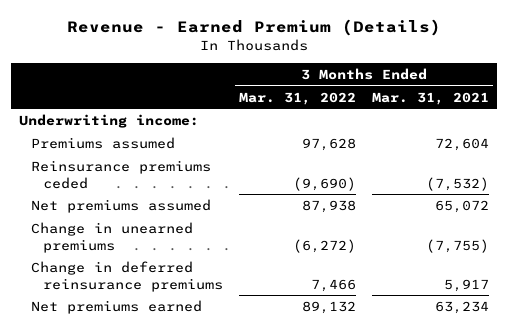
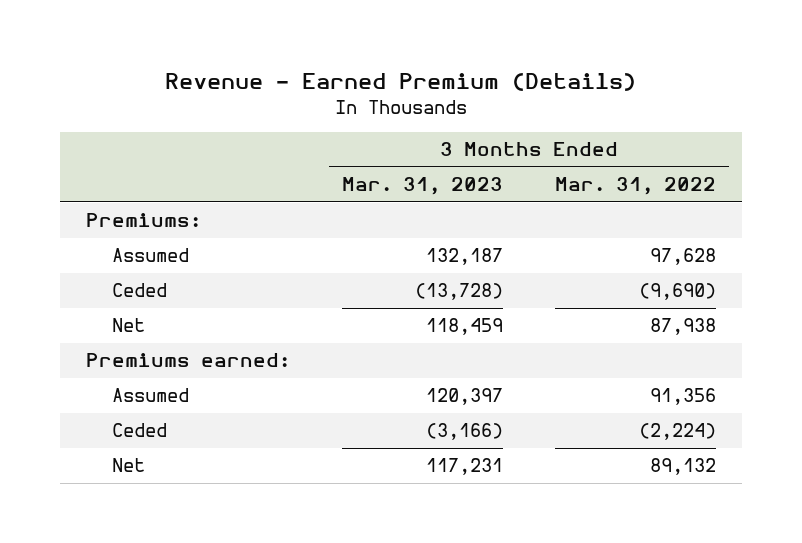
[371,91,489,105] Mar. 31, 2021 -> none
none -> [341,177,503,196] Mar. 31, 2023
[31,221,194,253] Change in unearned premiums -> none
[31,260,224,292] Change in deferred reinsurance premiums -> none
[19,113,200,128] Underwriting income: -> [85,213,201,228] Premiums:
[31,136,176,149] Premiums assumed -> [112,248,190,263] Assumed
[31,159,212,189] Reinsurance premiums ceded -> [112,283,168,298] Ceded
[31,198,212,213] Net premiums assumed -> [112,318,146,333] Net
none -> [85,353,290,368] Premiums earned:
none -> [112,388,190,403] Assumed
none -> [112,423,168,438] Ceded
[31,299,203,314] Net premiums earned -> [112,458,146,473] Net

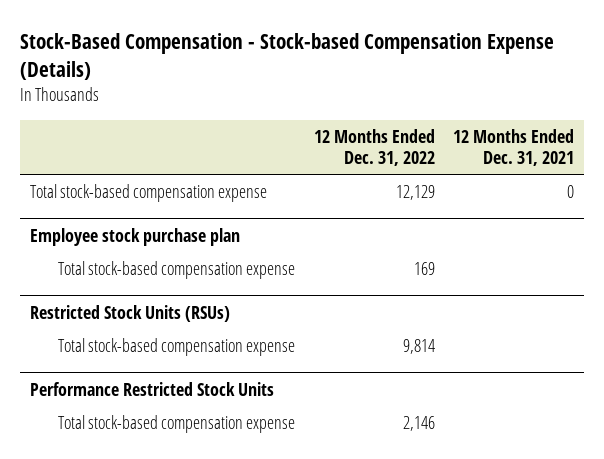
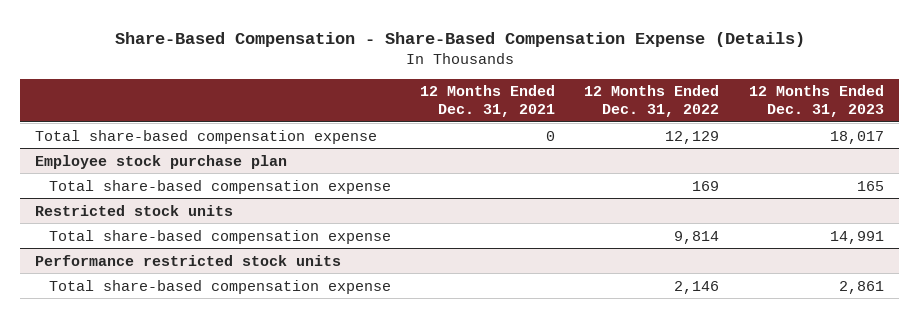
[20,32,555,80] Stock-Based Compensation - Stock-based Compensation Expense (Details) -> [114,31,805,47] Share-Based Compensation - Share-Based Compensation Expense (Details)
none -> [748,85,884,117] 12 Months Ended Dec. 31, 2023
[29,183,267,202] Total stock-based compensation expense -> [35,129,378,144] Total share-based compensation expense
[57,260,295,279] Total stock-based compensation expense -> [48,179,391,194] Total share-based compensation expense
[29,304,230,322] Restricted Stock Units (RSUs) -> [35,204,234,216] Restricted stock units
[57,337,295,356] Total stock-based compensation expense -> [48,229,391,244] Total share-based compensation expense
[29,381,274,396] Performance Restricted Stock Units -> [35,254,342,266] Performance restricted stock units
[57,414,295,433] Total stock-based compensation expense -> [48,279,391,294] Total share-based compensation expense

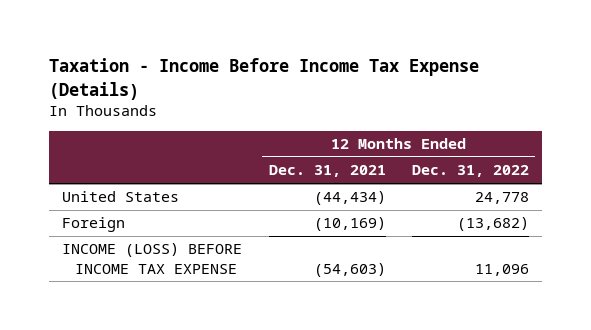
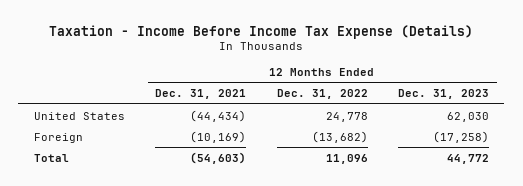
none -> [398,89,490,100] Dec. 31, 2023
[62,243,243,274] INCOME (LOSS) BEFORE INCOME TAX EXPENSE -> [33,153,69,162] Total

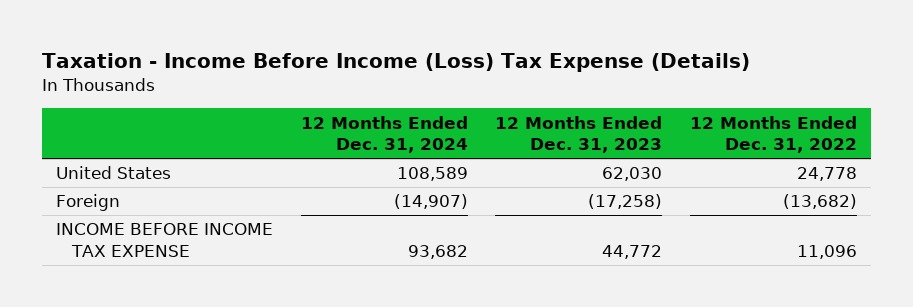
[49,24,474,39] Taxation - Income Before Income Tax Expense (Details) -> [41,53,750,73] Taxation - Income Before Income (Loss) Tax Expense (Details)
[155,89,247,100] Dec. 31, 2021 -> none
none -> [300,115,468,154] 12 Months Ended Dec. 31, 2024
[33,153,69,162] Total -> [55,223,273,258] INCOME BEFORE INCOME TAX EXPENSE

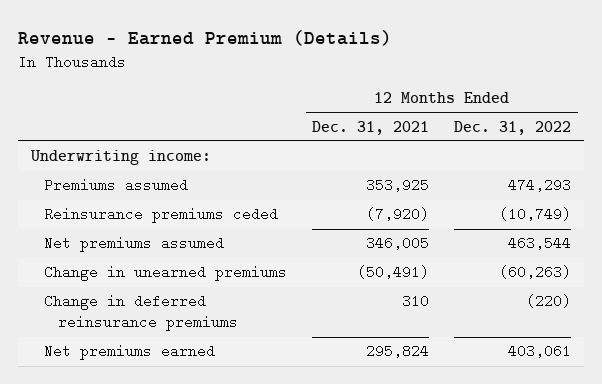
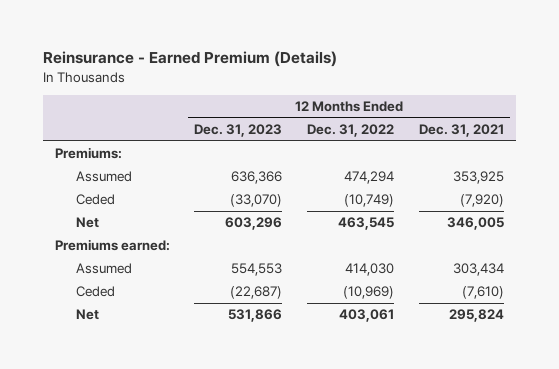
[18,30,393,47] Revenue - Earned Premium (Details) -> [42,51,337,68] Reinsurance - Earned Premium (Details)
none -> [194,124,283,138] Dec. 31, 2023
[44,265,288,282] Change in unearned premiums -> none
[44,294,239,332] Change in deferred reinsurance premiums -> none
[29,150,211,166] Underwriting income: -> [54,147,122,160] Premiums:
[44,178,189,193] Premiums assumed -> [76,171,133,183] Assumed
[508,178,572,193] 474,293 -> [344,171,395,185] 474,294
[44,207,279,224] Reinsurance premiums ceded -> [76,194,116,206] Ceded
[44,236,225,253] Net premiums assumed -> [76,217,100,229] Net
[508,236,572,251] 463,544 -> [338,217,395,231] 463,545
none -> [54,239,170,252] Premiums earned:
none -> [76,263,133,275] Assumed
none -> [76,286,116,298] Ceded
[44,344,216,361] Net premiums earned -> [76,309,100,321] Net

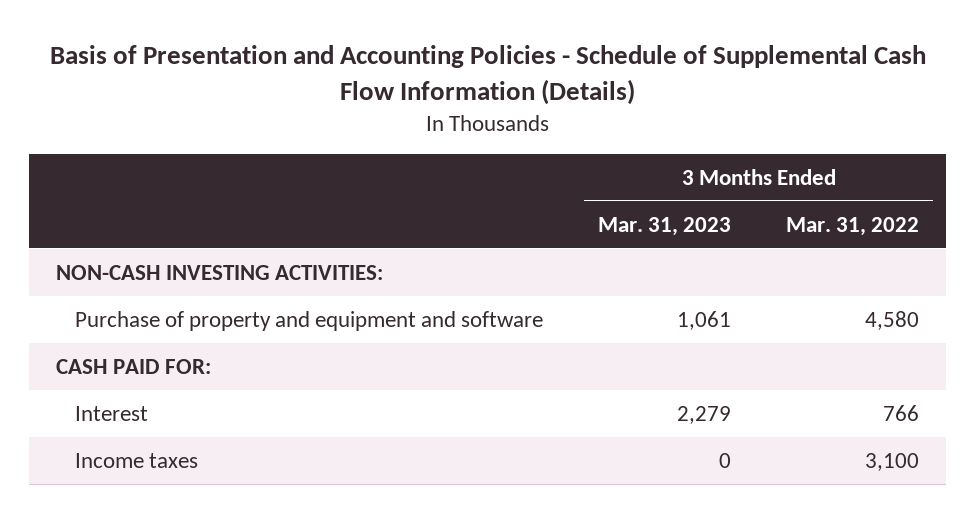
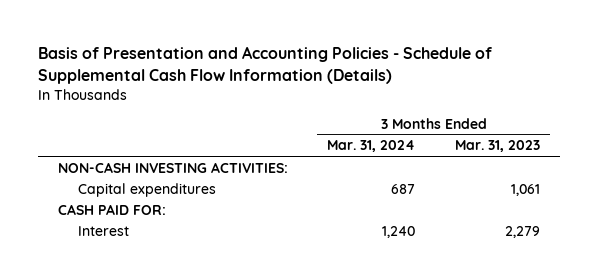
[785,216,919,236] Mar. 31, 2022 -> none
none -> [327,140,416,153] Mar. 31, 2024
[75,310,544,331] Purchase of property and equipment and software -> [77,182,216,197] Capital expenditures
[75,452,199,468] Income taxes -> none

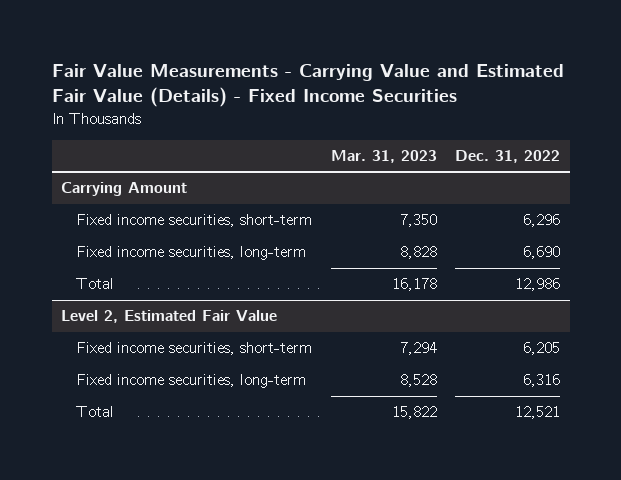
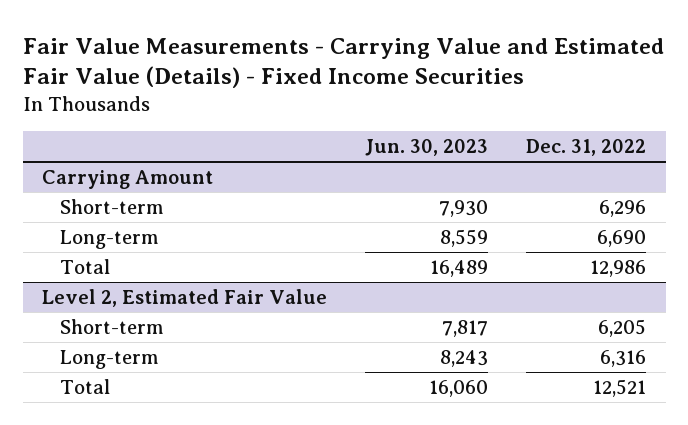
[330,150,437,164] Mar. 31, 2023 -> none
none -> [365,138,489,156] Jun. 30, 2023
[76,214,313,228] Fixed income securities, short-term -> [60,198,165,214] Short-term
[76,246,307,261] Fixed income securities, long-term -> [60,229,160,249] Long-term
[76,342,313,356] Fixed income securities, short-term -> [60,318,165,334] Short-term
[76,374,307,389] Fixed income securities, long-term -> [60,349,160,369] Long-term

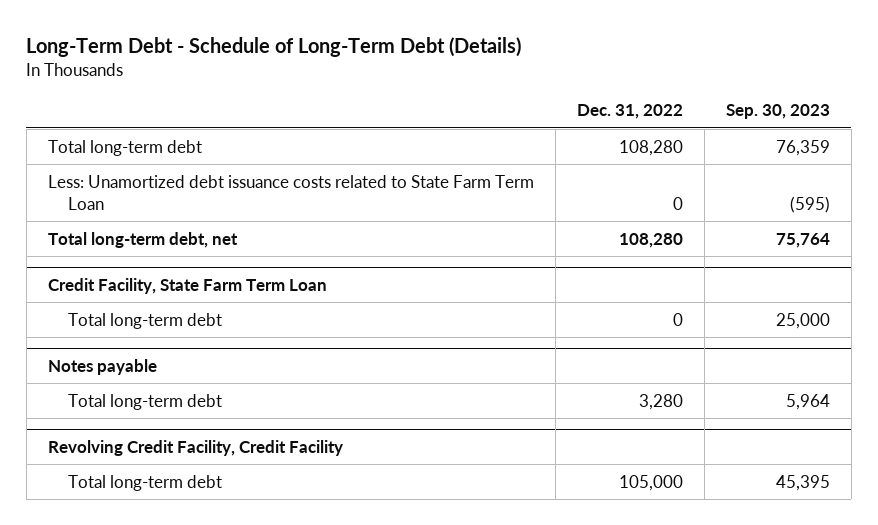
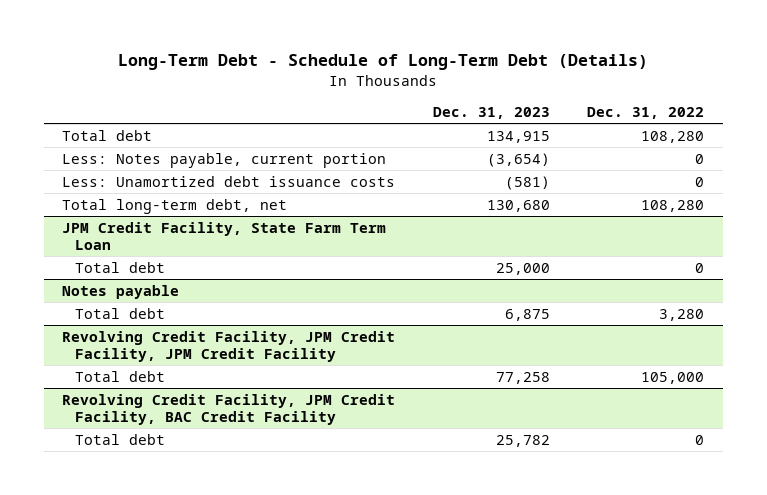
[725,104,830,120] Sep. 30, 2023 -> none
none -> [432,106,550,119] Dec. 31, 2023
[47,139,202,156] Total long-term debt -> [62,129,153,141] Total debt
none -> [62,152,387,168] Less: Notes payable, current portion
[47,174,534,210] Less: Unamortized debt issuance costs related to State Farm Term Loan -> [62,175,396,187] Less: Unamortized debt issuance costs
[47,277,327,294] Credit Facility, State Farm Term Loan -> [62,221,387,250] JPM Credit Facility, State Farm Term Loan
[67,312,222,329] Total long-term debt -> [74,261,165,273] Total debt
[67,393,222,410] Total long-term debt -> [74,307,165,319] Total debt
[47,439,343,456] Revolving Credit Facility, Credit Facility -> [62,330,396,362] Revolving Credit Facility, JPM Credit Facility, JPM Credit Facility
[67,474,222,491] Total long-term debt -> [74,370,165,382] Total debt
none -> [62,393,396,425] Revolving Credit Facility, JPM Credit Facility, BAC Credit Facility
none -> [74,433,165,445] Total debt

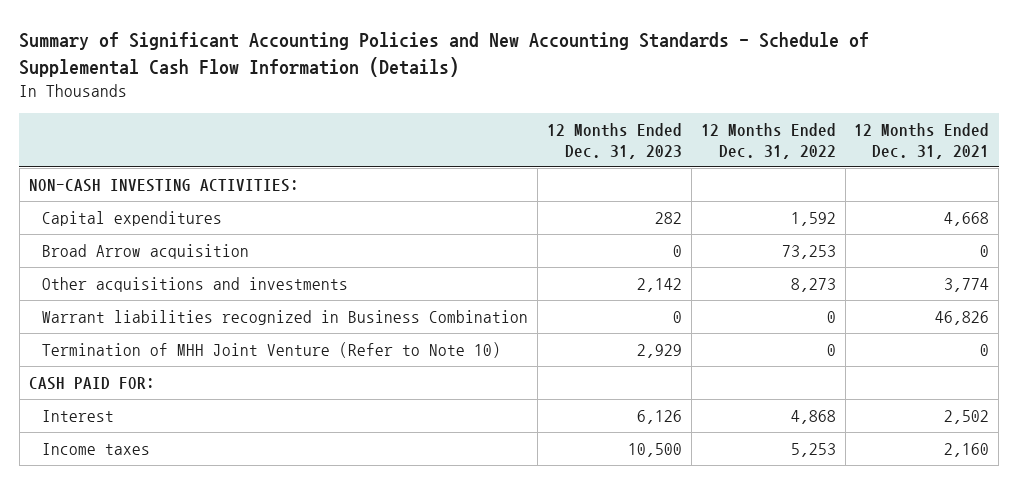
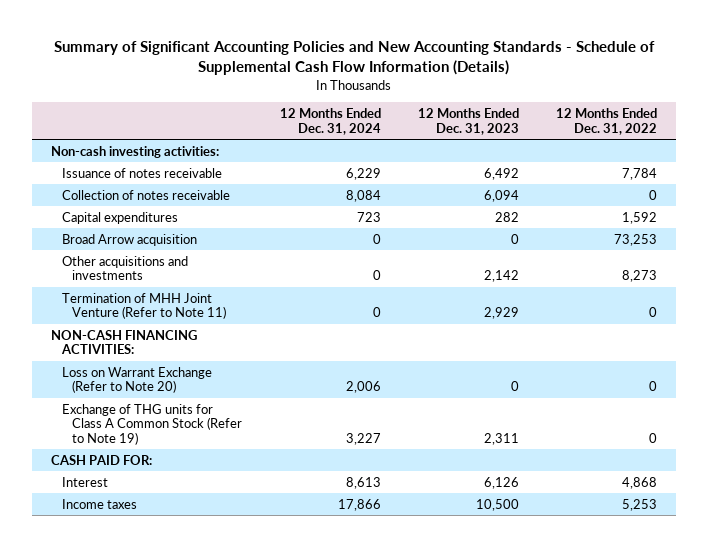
[854,122,990,159] 12 Months Ended Dec. 31, 2021 -> none
none -> [279,107,381,135] 12 Months Ended Dec. 31, 2024
[28,178,299,192] NON-CASH INVESTING ACTIVITIES: -> [51,145,220,158] Non-cash investing activities:
none -> [61,167,222,178] Issuance of notes receivable
none -> [61,189,230,200] Collection of notes receivable
[41,309,528,325] Warrant liabilities recognized in Business Combination -> none
[41,341,501,358] Termination of MHH Joint Venture (Refer to Note 10) -> [61,292,227,320] Termination of MHH Joint Venture (Refer to Note 11)
none -> [51,329,198,355] NON-CASH FINANCING ACTIVITIES:
none -> [61,366,212,394] Loss on Warrant Exchange (Refer to Note 20)
none -> [61,403,243,446] Exchange of THG units for Class A Common Stock (Refer to Note 19)

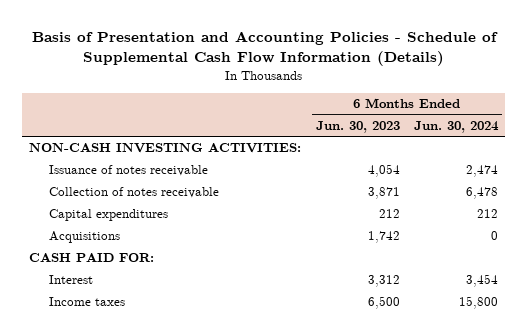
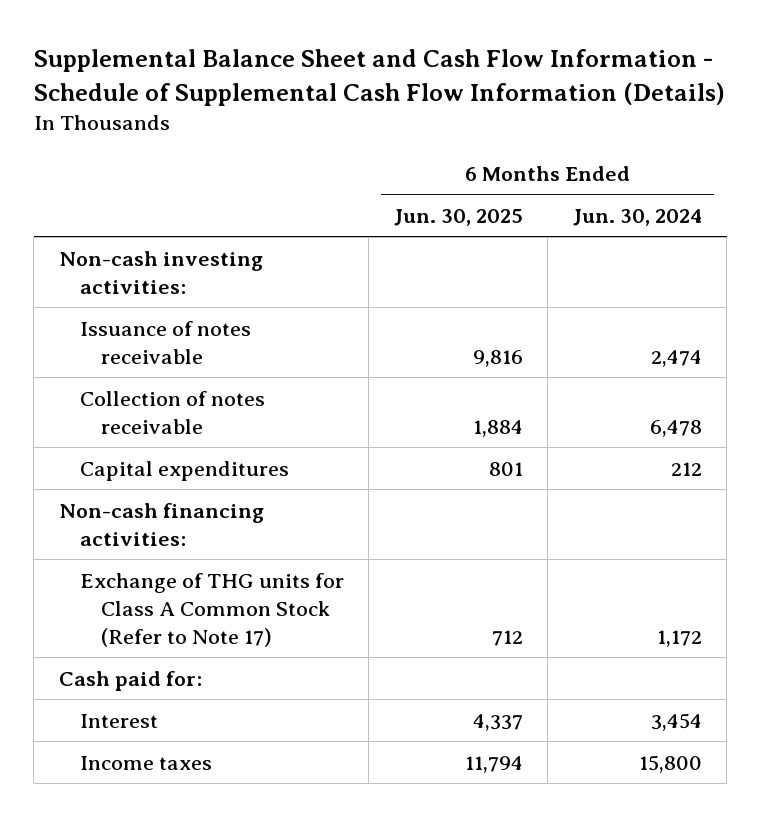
[31,31,498,67] Basis of Presentation and Accounting Policies - Schedule of Supplemental Cash Flow Information (Details) -> [33,49,725,107] Supplemental Balance Sheet and Cash Flow Information - Schedule of Supplemental Cash Flow Information (Details)
[315,121,400,134] Jun. 30, 2023 -> none
none -> [393,208,523,226] Jun. 30, 2025
[29,143,302,154] NON-CASH INVESTING ACTIVITIES: -> [58,250,263,294] Non-cash investing activities:
[49,231,121,244] Acquisitions -> none
none -> [58,502,264,546] Non-cash financing activities:
none -> [79,572,344,647] Exchange of THG units for Class A Common Stock (Refer to Note 17)
[29,253,155,263] CASH PAID FOR: -> [58,670,202,691] Cash paid for:

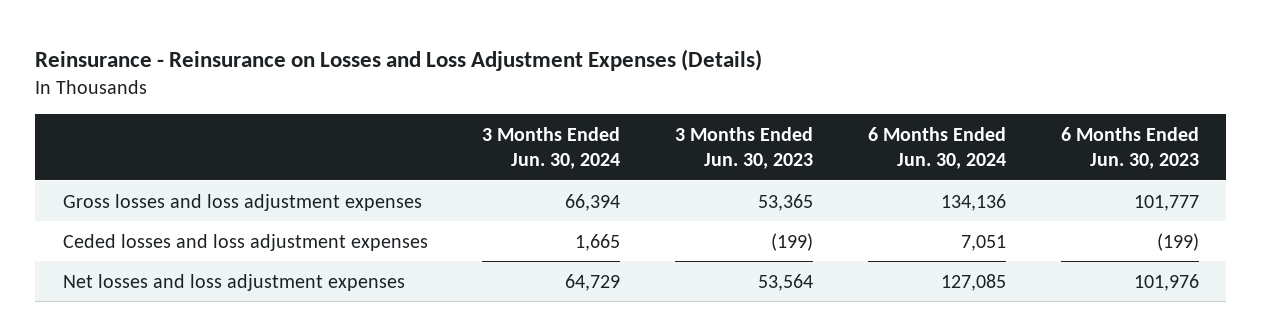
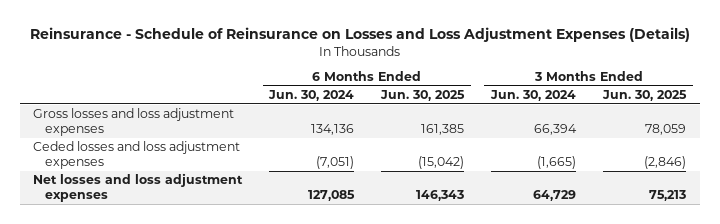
[35,48,763,71] Reinsurance - Reinsurance on Losses and Loss Adjustment Expenses (Details) -> [29,26,690,42] Reinsurance - Schedule of Reinsurance on Losses and Loss Adjustment Expenses (Details)
[675,126,814,170] 3 Months Ended Jun. 30, 2023 -> none
[1060,126,1199,170] 6 Months Ended Jun. 30, 2023 -> none
none -> [380,90,466,102] Jun. 30, 2025
none -> [602,90,688,102] Jun. 30, 2025
[575,233,621,251] 1,665 -> [537,156,577,170] (1,665)
[960,234,1006,251] 7,051 -> [316,156,355,170] (7,051)

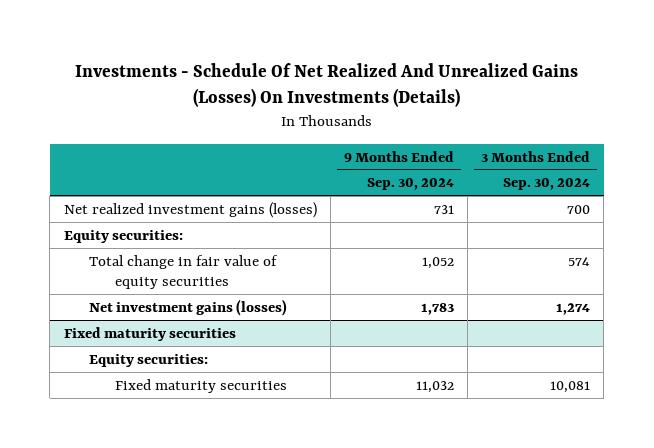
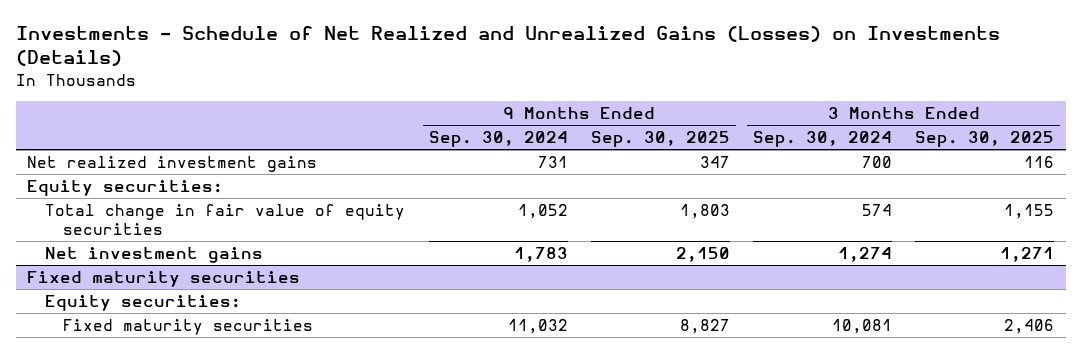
[74,62,578,108] Investments - Schedule Of Net Realized And Unrealized Gains (Losses) On Investments (Details) -> [15,26,1000,67] Investments - Schedule of Net Realized and Unrealized Gains (Losses) on Investments (Details)
none -> [590,131,730,148] Sep. 30, 2025
none -> [915,131,1055,148] Sep. 30, 2025
[63,201,317,218] Net realized investment gains (losses) -> [27,155,318,172] Net realized investment gains
[89,298,288,316] Net investment gains (losses) -> [45,246,264,263] Net investment gains

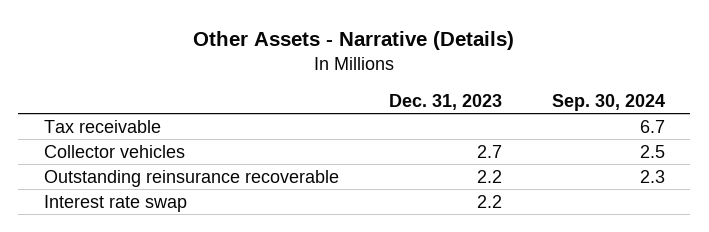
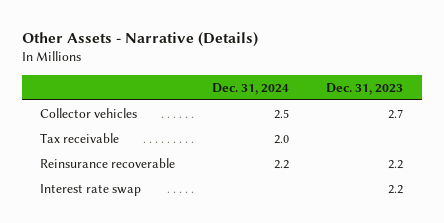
[552,93,666,111] Sep. 30, 2024 -> none
none -> [212,82,290,95] Dec. 31, 2024
[43,119,161,133] Tax receivable -> [40,132,120,143] Tax receivable
[43,169,339,187] Outstanding reinsurance recoverable -> [40,157,176,168] Reinsurance recoverable

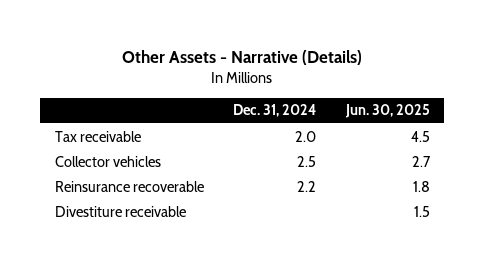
[326,82,404,95] Dec. 31, 2023 -> none
none -> [344,104,430,119] Jun. 30, 2025
[40,107,138,118] Collector vehicles -> [55,155,162,167] Collector vehicles
[40,183,142,196] Interest rate swap -> none
none -> [55,205,187,217] Divestiture receivable

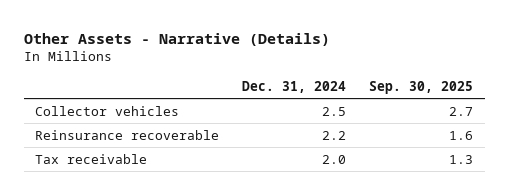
[344,104,430,119] Jun. 30, 2025 -> none
none -> [369,81,474,95] Sep. 30, 2025
[55,205,187,217] Divestiture receivable -> none
[55,130,142,142] Tax receivable -> [35,153,148,164] Tax receivable

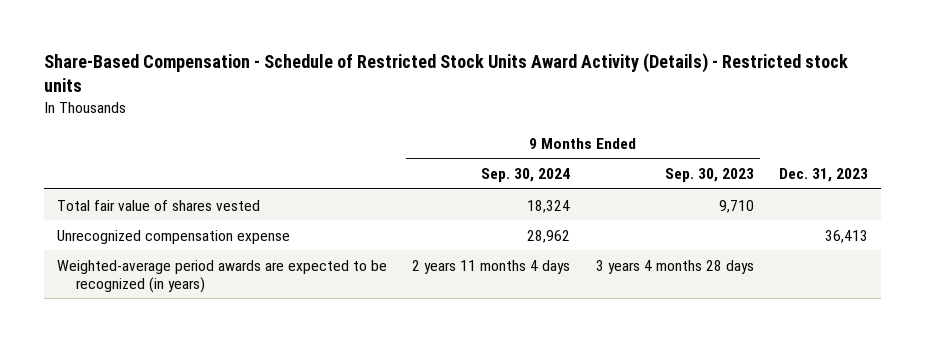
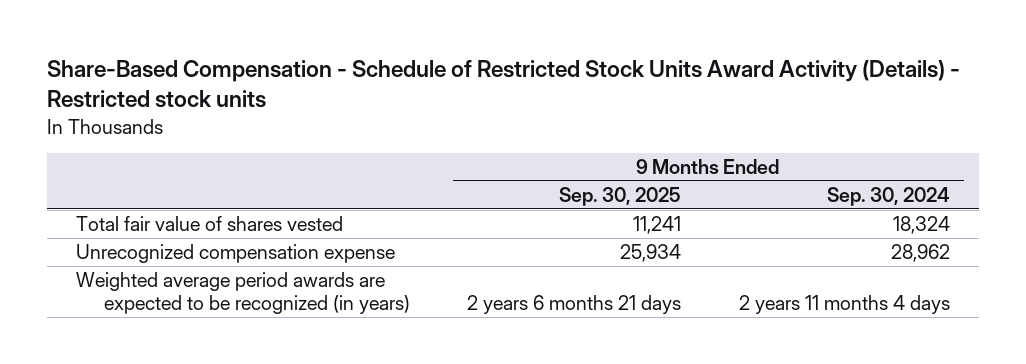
[664,168,754,183] Sep. 30, 2023 -> none
[779,168,869,183] Dec. 31, 2023 -> none
none -> [559,186,682,206] Sep. 30, 2025
[56,259,387,293] Weighted-average period awards are expected to be recognized (in years) -> [75,272,410,314] Weighted average period awards are expected to be recognized (in years)

